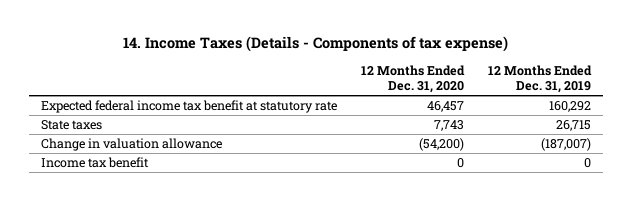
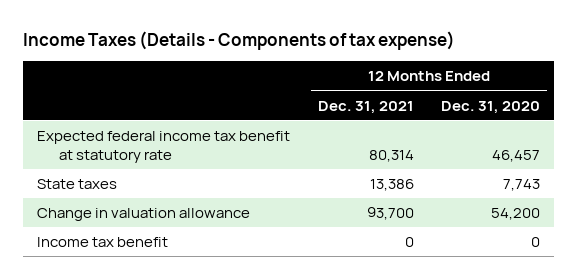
[122,36,508,53] 14. Income Taxes (Details - Components of tax expense) -> [23,31,456,51] Income Taxes (Details - Components of tax expense)
[488,65,593,94] 12 Months Ended Dec. 31, 2019 -> none
none -> [317,100,414,114] Dec. 31, 2021
[418,138,464,152] (54,200) -> [491,208,541,221] 54,200

